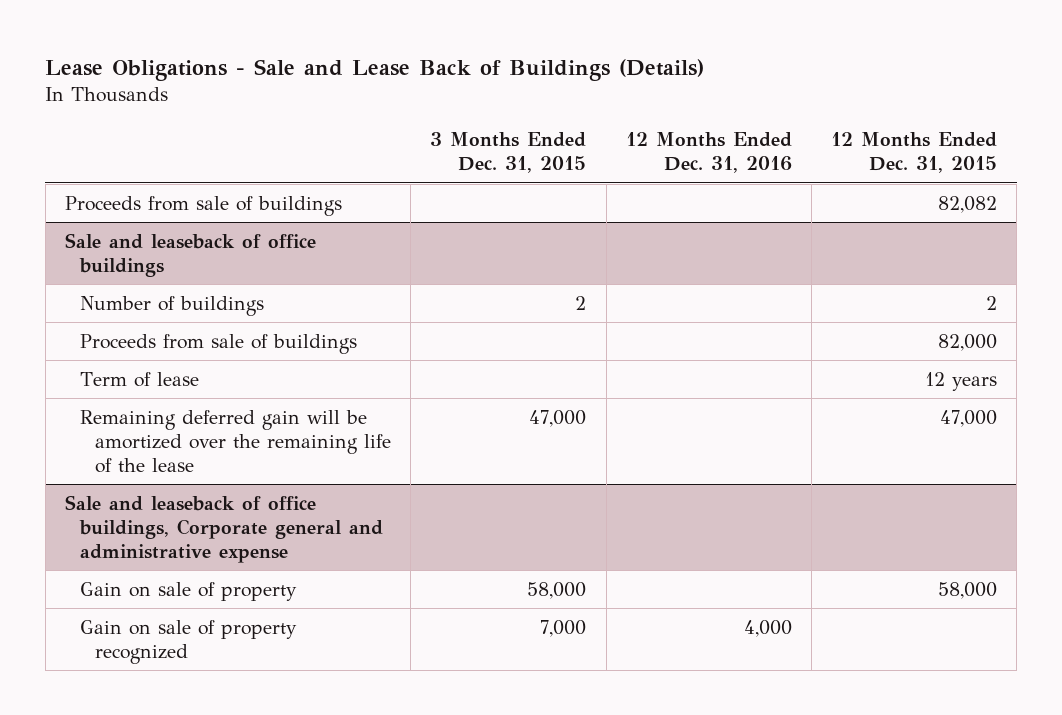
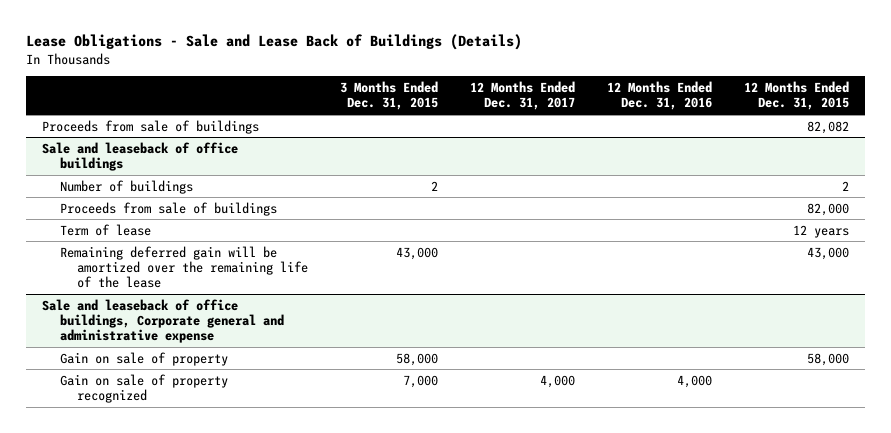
none -> [469,81,575,111] 12 Months Ended Dec. 31, 2017
[529,409,587,427] 47,000 -> [395,246,438,260] 43,000
[940,409,998,427] 47,000 -> [806,246,849,260] 43,000

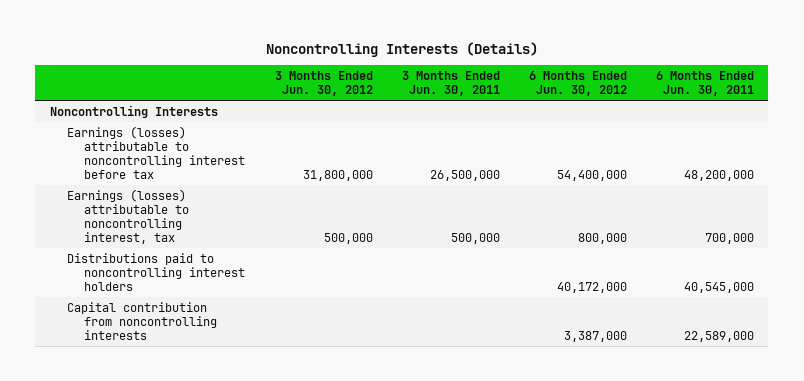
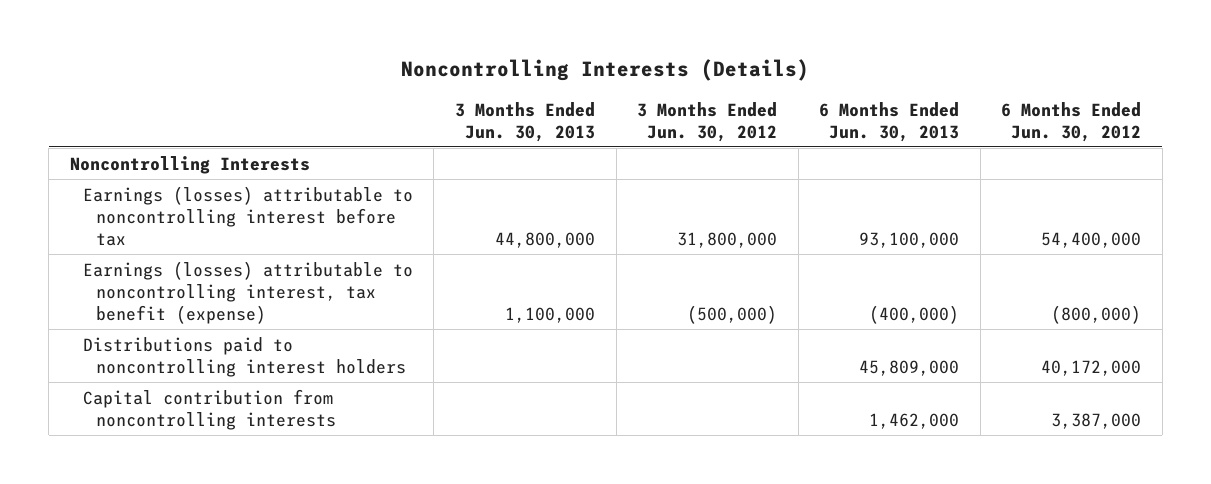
[401,71,500,97] 3 Months Ended Jun. 30, 2011 -> none
[655,71,754,97] 6 Months Ended Jun. 30, 2011 -> none
none -> [454,101,595,142] 3 Months Ended Jun. 30, 2013
none -> [819,101,960,142] 6 Months Ended Jun. 30, 2013
[67,188,190,245] Earnings (losses) attributable to noncontrolling interest, tax -> [82,260,413,324] Earnings (losses) attributable to noncontrolling interest, tax benefit (expense)
[323,233,373,245] 500,000 -> [687,304,778,324] (500,000)
[577,233,627,245] 800,000 -> [1051,304,1142,324] (800,000)

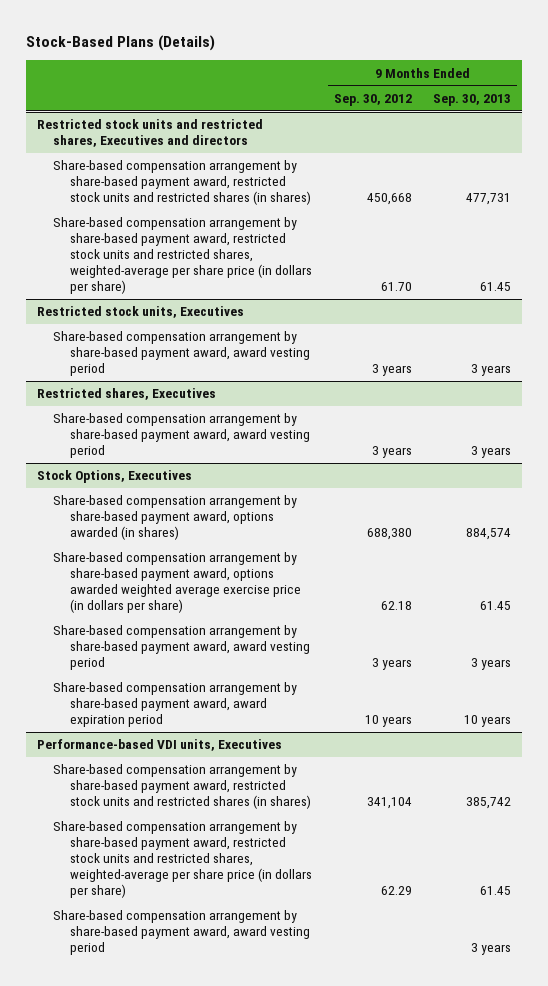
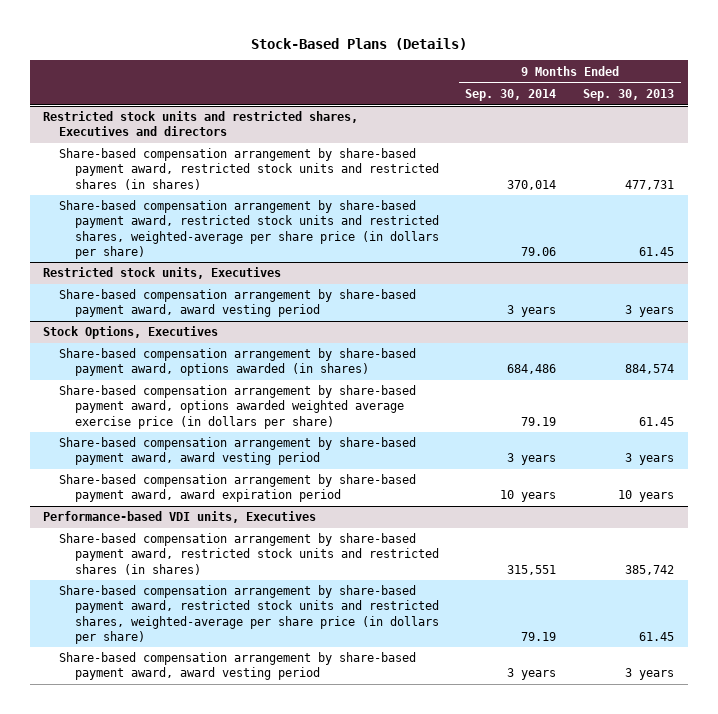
[333,93,412,106] Sep. 30, 2012 -> none
none -> [465,89,557,102] Sep. 30, 2014
[36,388,216,401] Restricted shares, Executives -> none
[53,413,311,459] Share-based compensation arrangement by share-based payment award, award vesting period -> none

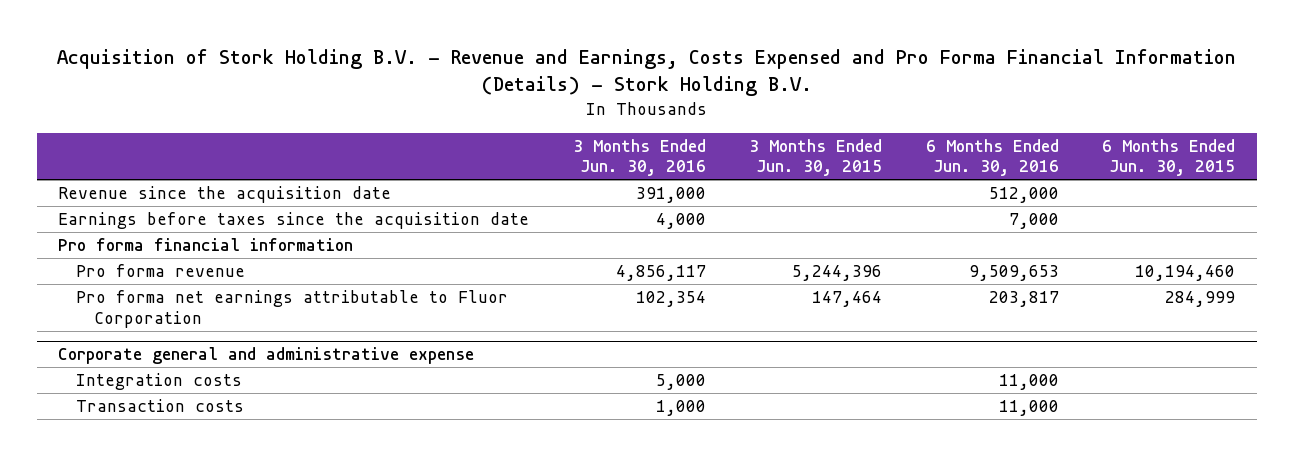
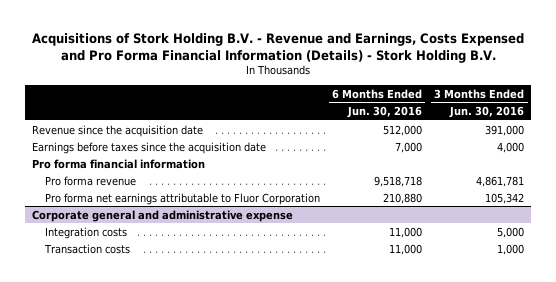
[56,49,1236,97] Acquisition of Stork Holding B.V. - Revenue and Earnings, Costs Expensed and Pro Forma Financial Information (Details) - Stork Holding B.V. -> [31,32,524,63] Acquisitions of Stork Holding B.V. - Revenue and Earnings, Costs Expensed and Pro Forma Financial Information (Details) - Stork Holding B.V.
[749,138,883,177] 3 Months Ended Jun. 30, 2015 -> none
[1101,138,1235,177] 6 Months Ended Jun. 30, 2015 -> none
[615,264,706,281] 4,856,117 -> [476,175,525,187] 4,861,781
[968,264,1059,281] 9,509,653 -> [374,175,423,187] 9,518,718
[635,290,706,307] 102,354 -> [485,192,525,204] 105,342
[988,290,1059,307] 203,817 -> [383,192,423,204] 210,880

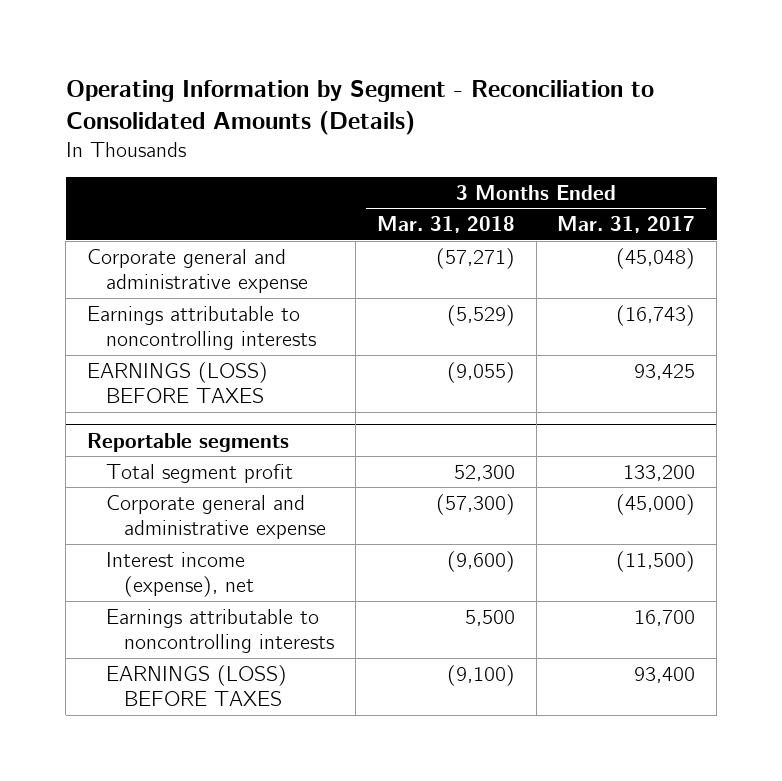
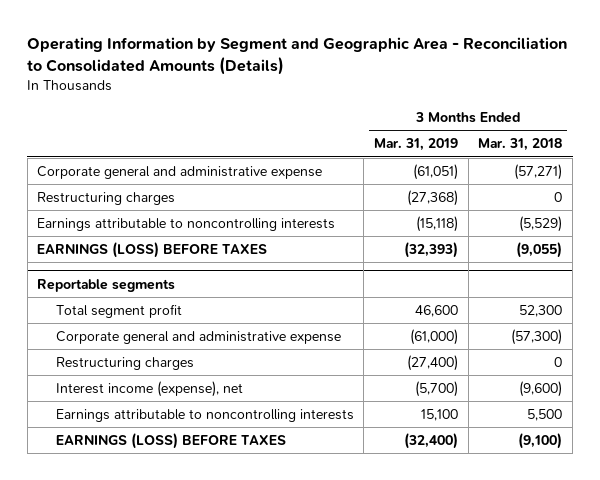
[65,80,654,136] Operating Information by Segment - Reconciliation to Consolidated Amounts (Details) -> [27,36,568,75] Operating Information by Segment and Geographic Area - Reconciliation to Consolidated Amounts (Details)
[557,216,696,234] Mar. 31, 2017 -> none
none -> [373,138,458,152] Mar. 31, 2019
none -> [37,192,176,206] Restructuring charges
none -> [55,357,194,371] Restructuring charges

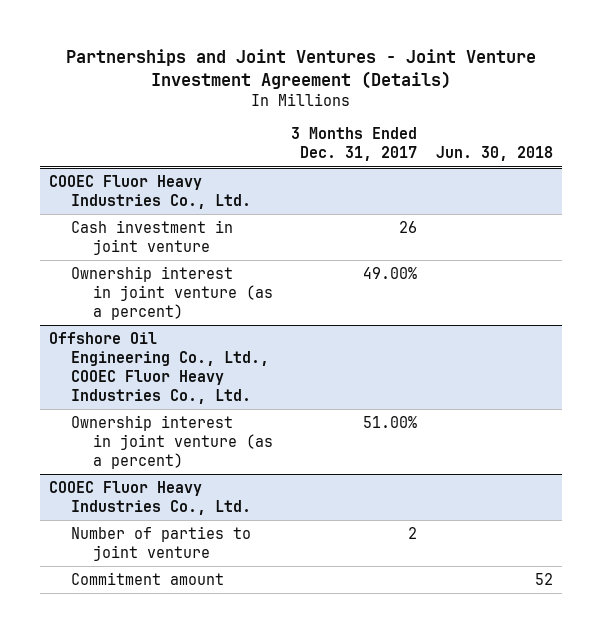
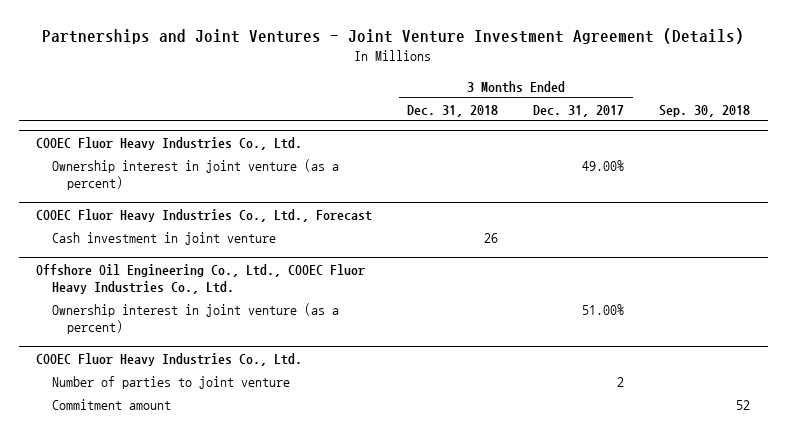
[435,146,553,162] Jun. 30, 2018 -> none
none -> [407,104,499,117] Dec. 31, 2018
none -> [659,104,751,117] Sep. 30, 2018
[71,220,234,256] Cash investment in joint venture -> none
none -> [36,208,373,222] COOEC Fluor Heavy Industries Co., Ltd., Forecast
none -> [51,232,276,246] Cash investment in joint venture

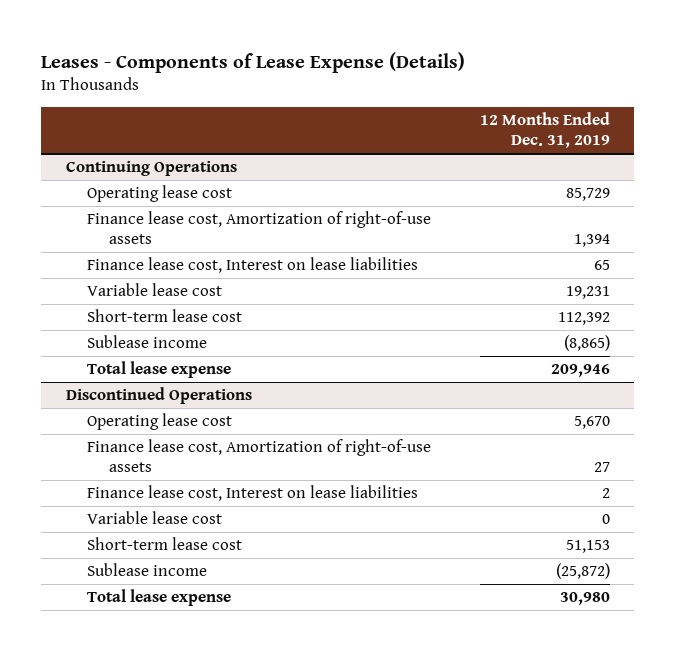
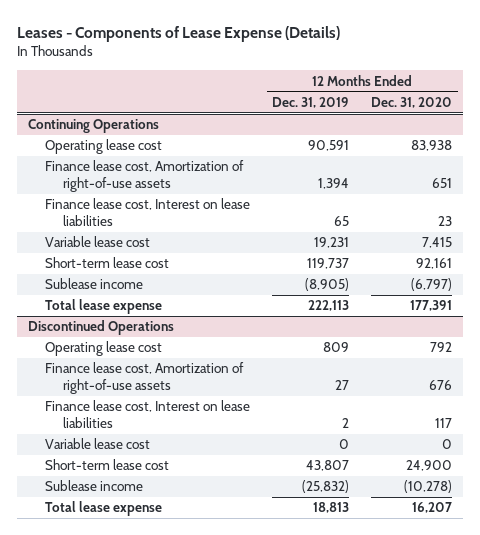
none -> [371,96,453,108] Dec. 31, 2020
[565,188,610,202] 85,729 -> [308,140,350,152] 90,591
[557,312,610,326] 112,392 -> [307,258,350,270] 119,737
[563,335,610,352] (8,865) -> [305,278,350,292] (8,905)
[550,364,610,378] 209,946 -> [308,300,350,312] 222,113
[573,416,610,430] 5,670 -> [323,342,350,353] 809
[565,540,610,554] 51,153 -> [306,460,350,472] 43,807
[555,563,610,580] (25,872) -> [302,480,350,494] (25,832)
[559,592,610,606] 30,980 -> [313,502,350,514] 18,813

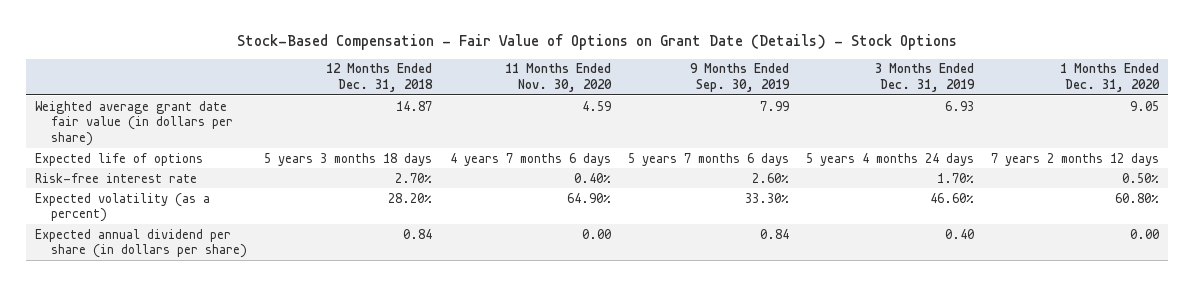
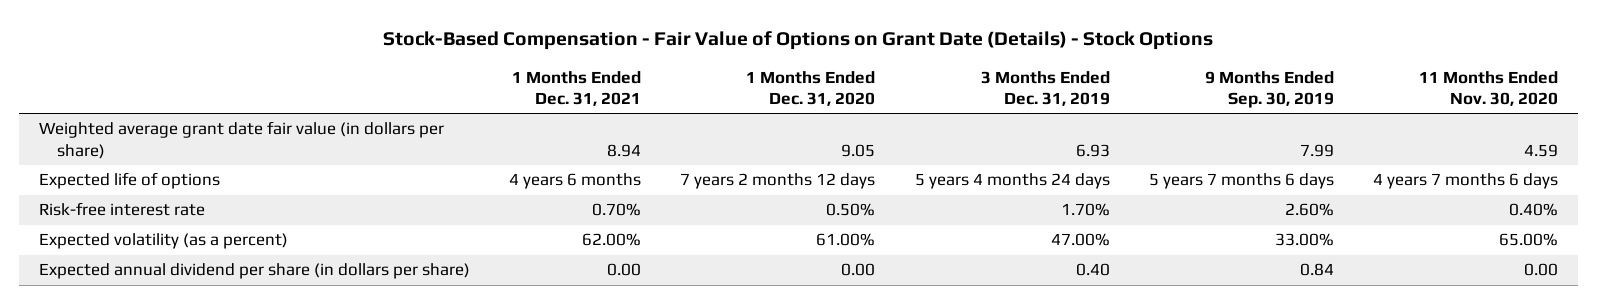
[326,63,434,93] 12 Months Ended Dec. 31, 2018 -> none
none -> [511,70,641,106] 1 Months Ended Dec. 31, 2021
[566,192,611,203] 64.90% -> [1499,233,1559,247] 65.00%
[744,192,789,203] 33.30% -> [1274,233,1334,247] 33.00%
[929,192,974,203] 46.60% -> [1050,233,1110,247] 47.00%
[1115,192,1160,203] 60.80% -> [816,233,876,247] 61.00%

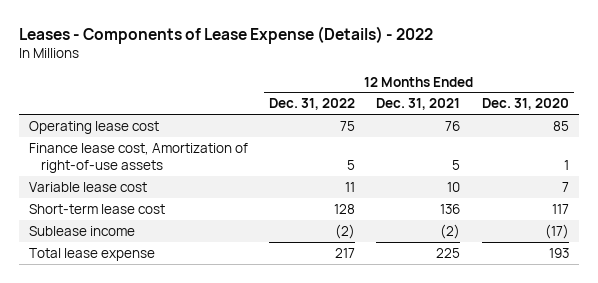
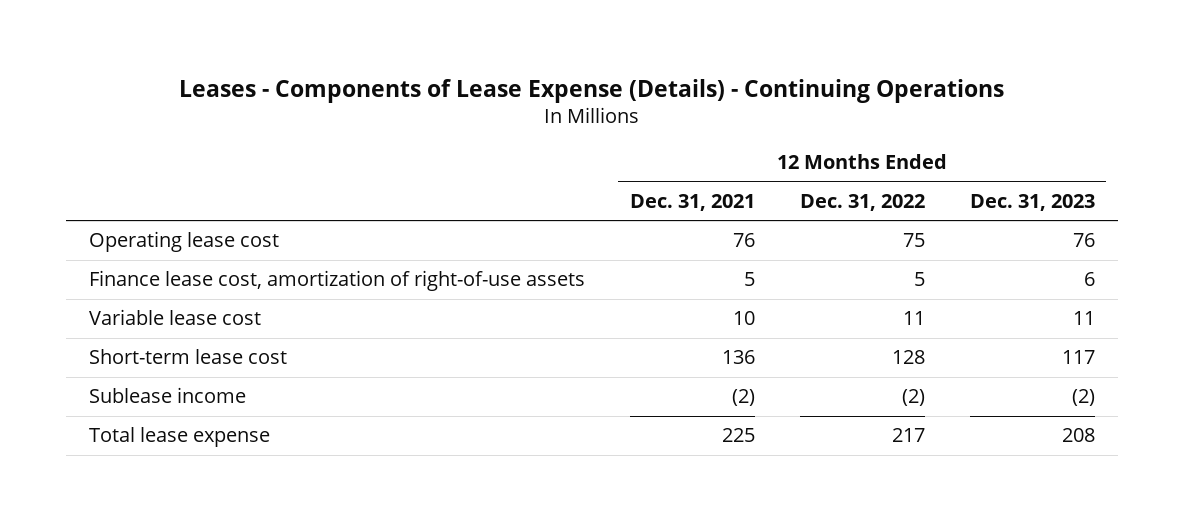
[18,25,433,44] Leases - Components of Lease Expense (Details) - 2022 -> [178,78,1004,103] Leases - Components of Lease Expense (Details) - Continuing Operations
[481,98,569,111] Dec. 31, 2020 -> none
none -> [969,193,1095,211] Dec. 31, 2023
[29,142,249,174] Finance lease cost, Amortization of right-of-use assets -> [88,270,585,292] Finance lease cost, amortization of right-of-use assets

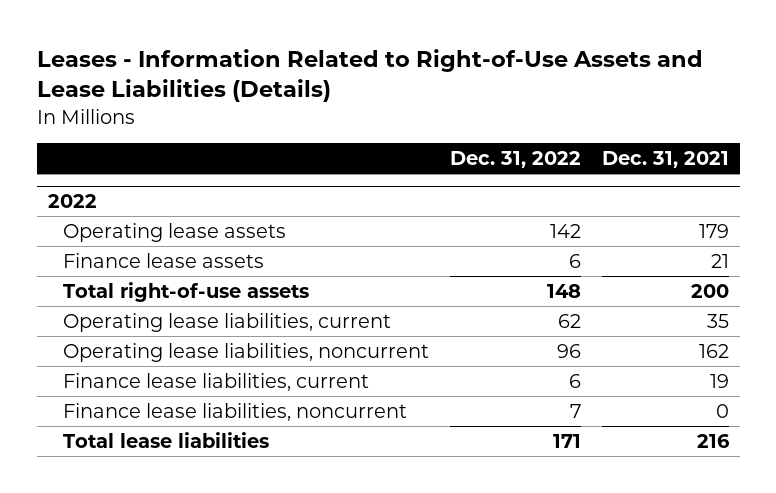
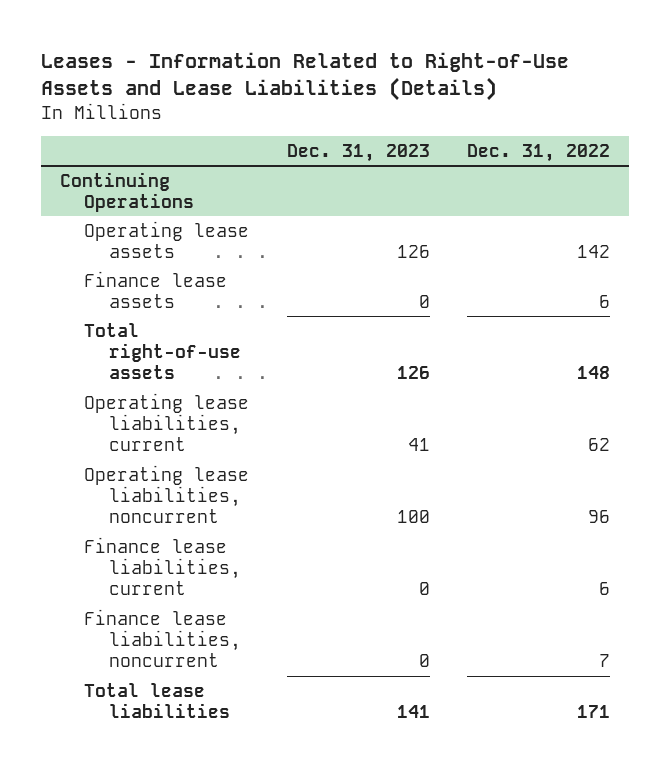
[601,150,729,168] Dec. 31, 2021 -> none
none -> [286,143,430,162] Dec. 31, 2023
[47,193,97,208] 2022 -> [59,171,195,212] Continuing Operations

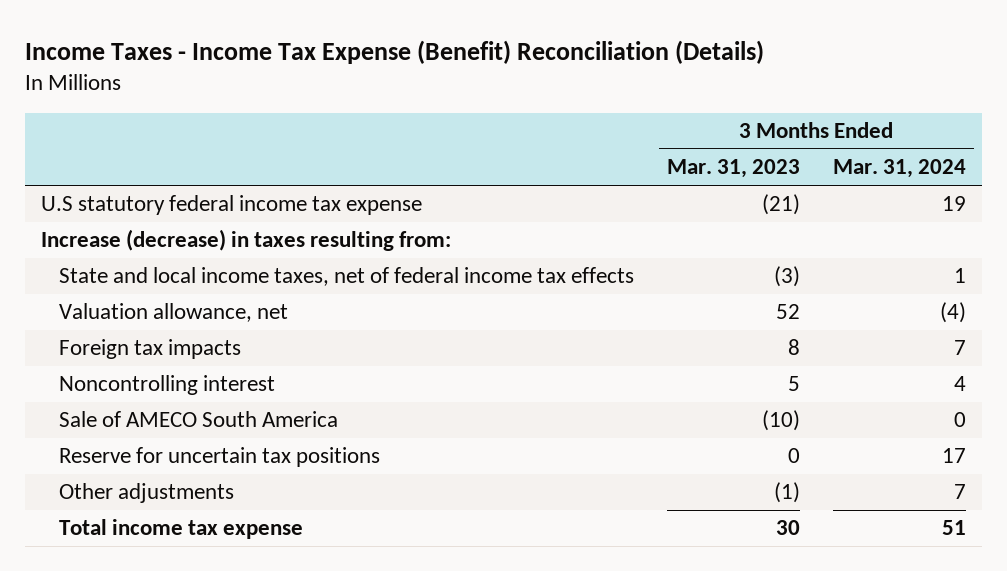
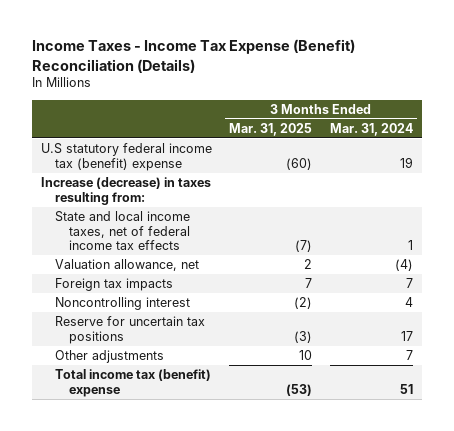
[666,159,800,179] Mar. 31, 2023 -> none
none -> [229,122,313,136] Mar. 31, 2025
[41,195,423,216] U.S statutory federal income tax expense -> [40,143,212,171] U.S statutory federal income tax (benefit) expense
[58,411,338,428] Sale of AMECO South America -> none
[58,519,303,540] Total income tax expense -> [55,369,212,397] Total income tax (benefit) expense

